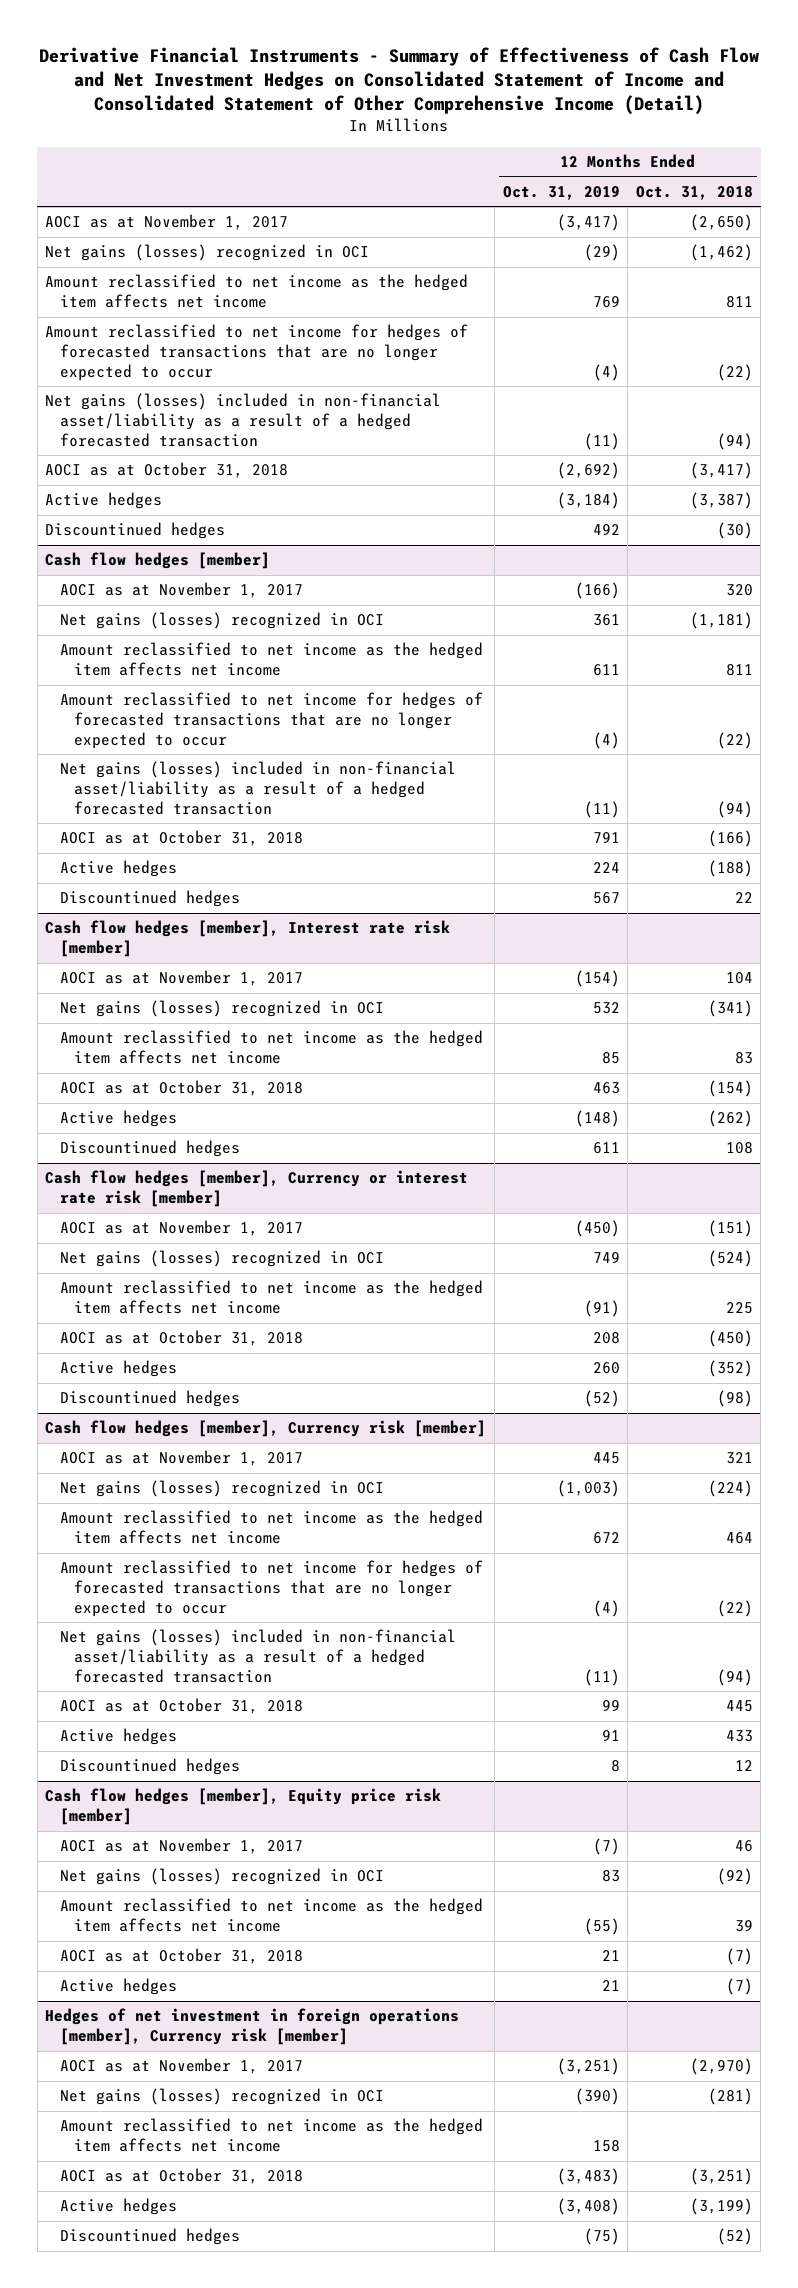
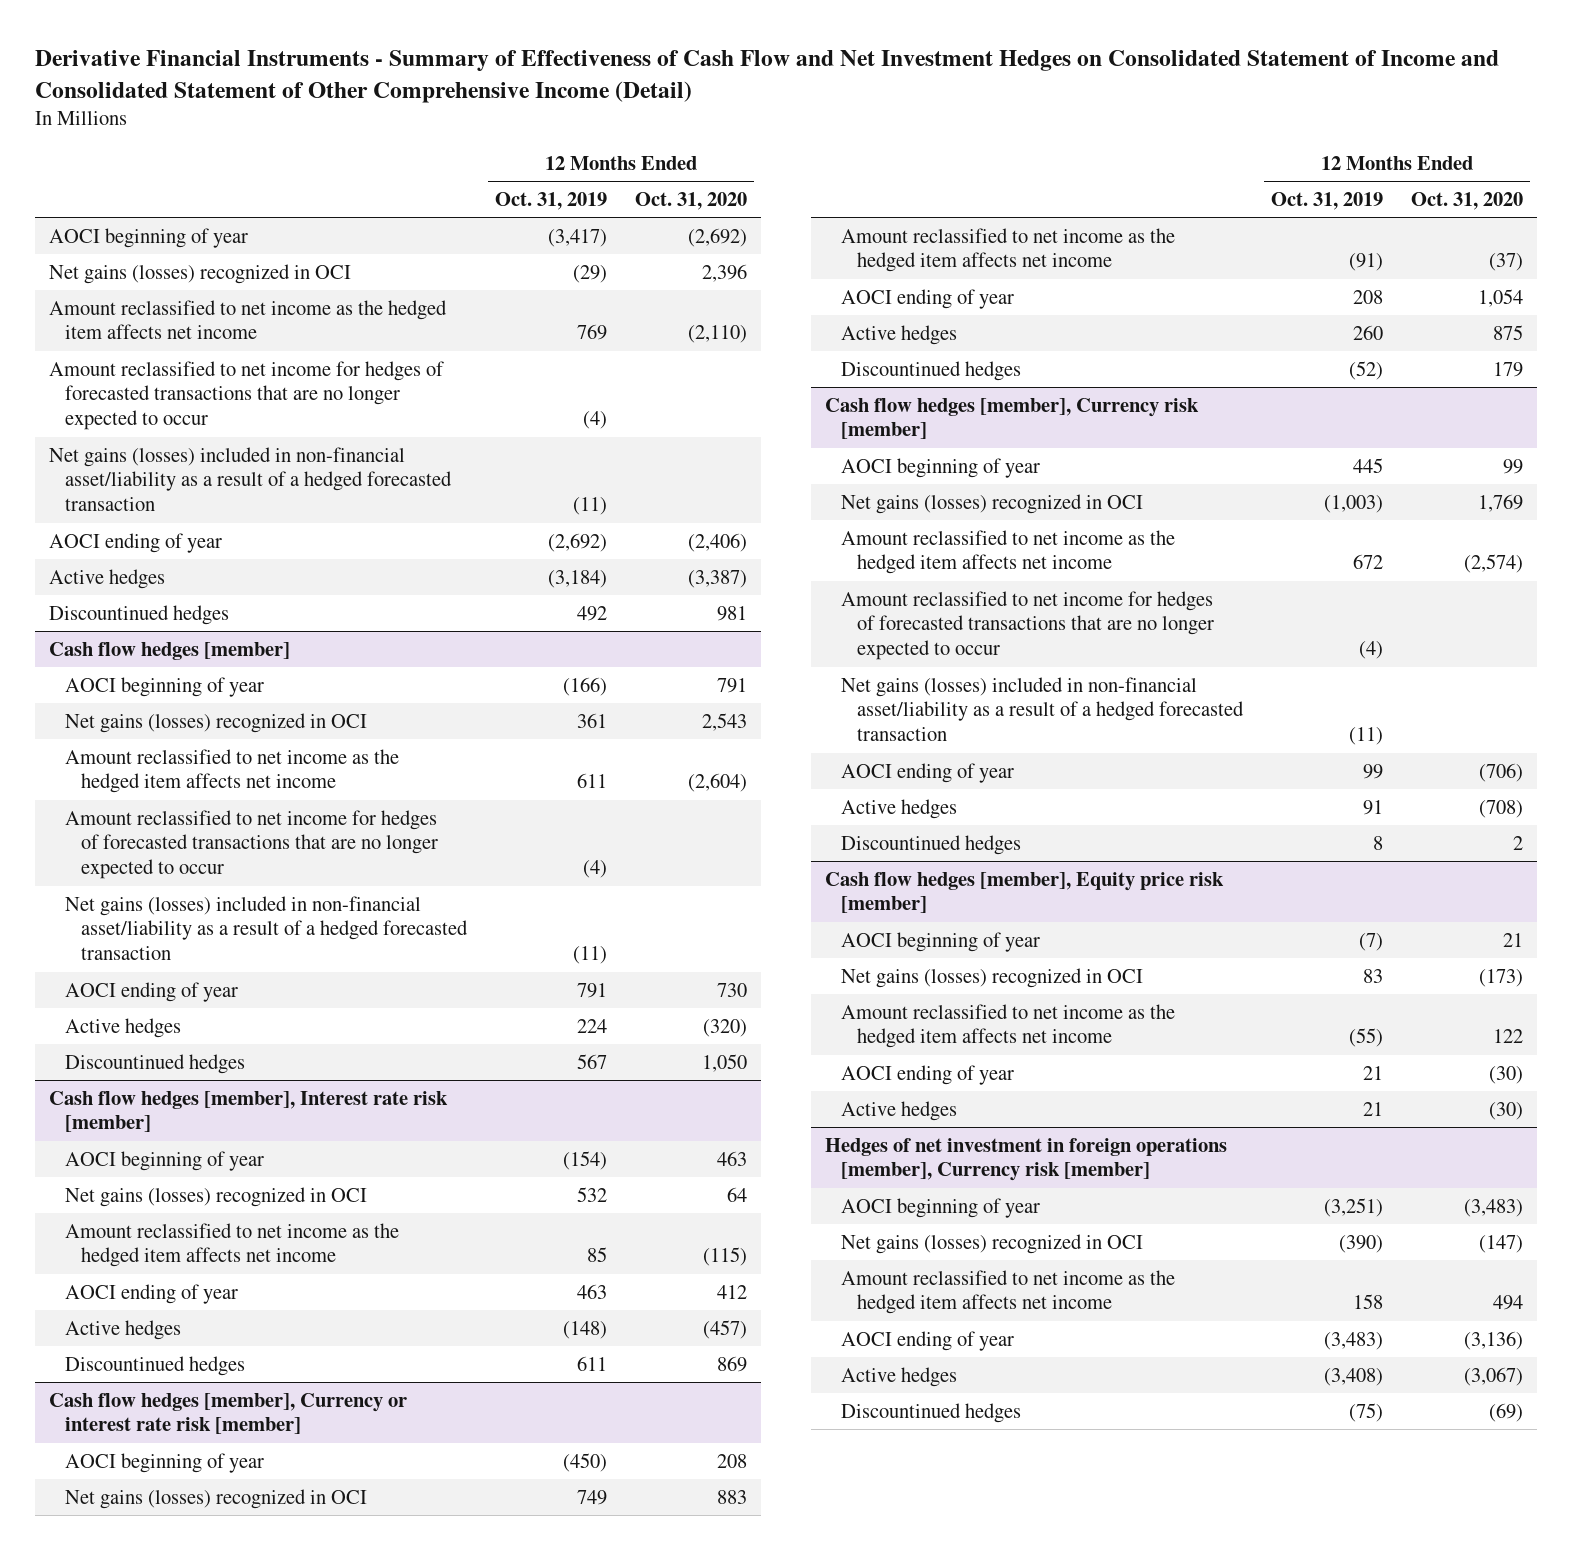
[635,186,753,201] Oct. 31, 2018 -> none
none -> [634,192,747,211] Oct. 31, 2020
[45,214,289,231] AOCI as at November 1, 2017 -> [48,227,248,248] AOCI beginning of year
[45,462,289,479] AOCI as at October 31, 2018 -> [48,532,222,553] AOCI ending of year
[59,582,303,599] AOCI as at November 1, 2017 -> [64,676,264,697] AOCI beginning of year
[59,830,303,847] AOCI as at October 31, 2018 -> [64,981,238,1002] AOCI ending of year
[59,970,303,987] AOCI as at November 1, 2017 -> [64,1150,264,1171] AOCI beginning of year
[59,1080,303,1097] AOCI as at October 31, 2018 -> [64,1283,238,1304] AOCI ending of year
[59,1220,303,1237] AOCI as at November 1, 2017 -> [64,1452,264,1473] AOCI beginning of year
[59,1330,303,1347] AOCI as at October 31, 2018 -> [841,288,1015,309] AOCI ending of year
[59,1450,303,1467] AOCI as at November 1, 2017 -> [841,457,1041,478] AOCI beginning of year
[59,1698,303,1715] AOCI as at October 31, 2018 -> [841,762,1015,783] AOCI ending of year
[59,1838,303,1855] AOCI as at November 1, 2017 -> [841,931,1041,952] AOCI beginning of year
[59,1948,303,1965] AOCI as at October 31, 2018 -> [841,1064,1015,1085] AOCI ending of year
[59,2058,303,2075] AOCI as at November 1, 2017 -> [841,1197,1041,1218] AOCI beginning of year
[59,2168,303,2185] AOCI as at October 31, 2018 -> [841,1330,1015,1351] AOCI ending of year

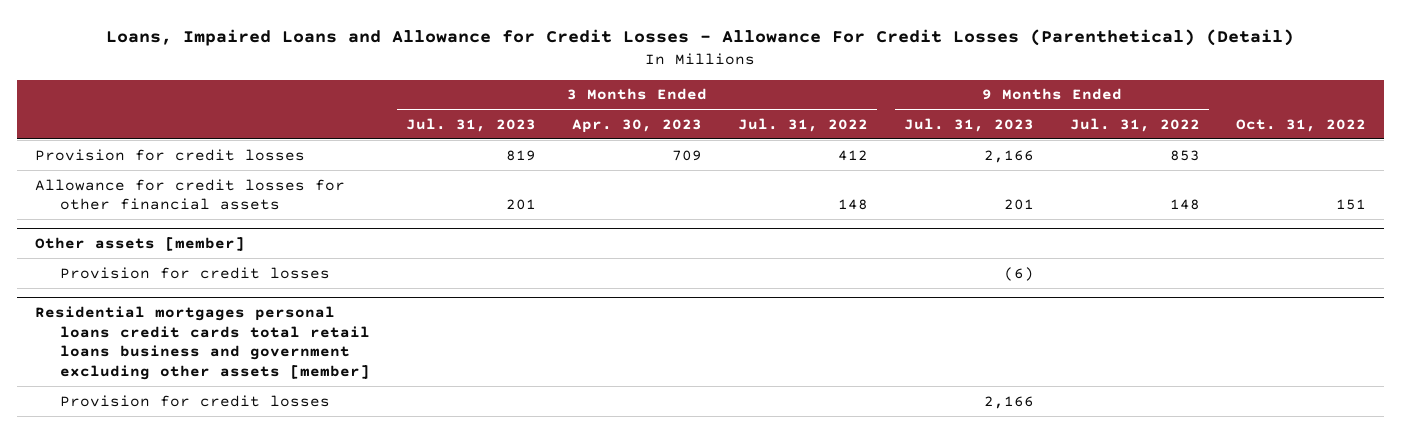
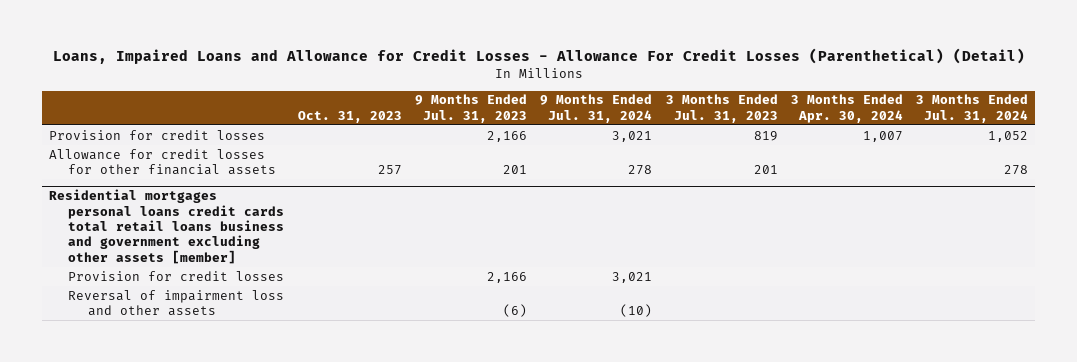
[571,118,702,133] Apr. 30, 2023 -> none
[737,117,868,132] Jul. 31, 2022 -> none
[1069,117,1200,132] Jul. 31, 2022 -> none
[1235,118,1366,132] Oct. 31, 2022 -> none
none -> [297,110,402,123] Oct. 31, 2023
none -> [540,94,653,123] 9 Months Ended Jul. 31, 2024
none -> [790,94,903,123] 3 Months Ended Apr. 30, 2024
none -> [916,94,1029,123] 3 Months Ended Jul. 31, 2024
[35,237,246,252] Other assets [member] -> none
[59,266,330,279] Provision for credit losses -> none
none -> [68,289,285,317] Reversal of impairment loss and other assets

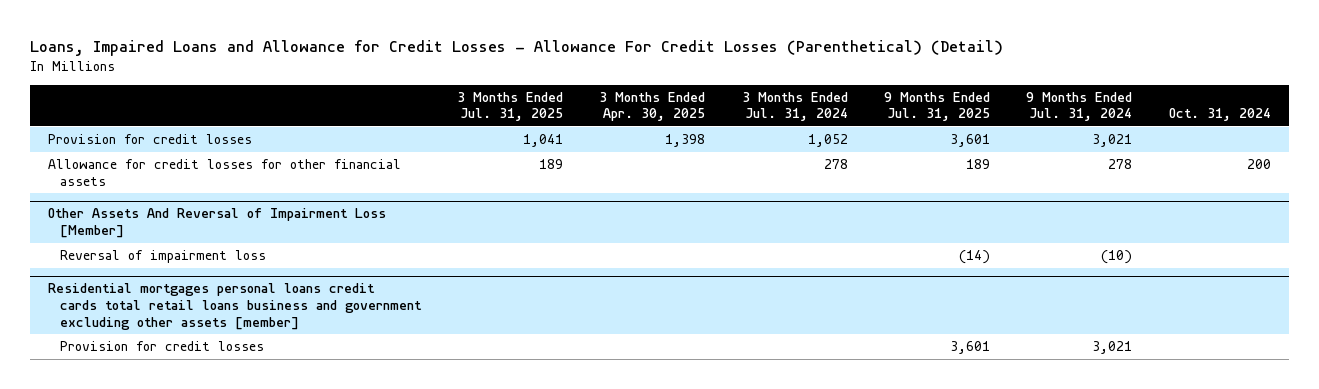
[297,110,402,123] Oct. 31, 2023 -> none
[415,94,528,123] 9 Months Ended Jul. 31, 2023 -> none
[665,94,778,123] 3 Months Ended Jul. 31, 2023 -> none
[790,94,903,123] 3 Months Ended Apr. 30, 2024 -> none
none -> [456,91,563,122] 3 Months Ended Jul. 31, 2025
none -> [599,91,706,122] 3 Months Ended Apr. 30, 2025
none -> [884,91,991,122] 9 Months Ended Jul. 31, 2025
none -> [1168,108,1271,122] Oct. 31, 2024
none -> [48,208,387,239] Other Assets And Reversal of Impairment Loss [Member]
none -> [59,250,266,264] Reversal of impairment loss
[68,289,285,317] Reversal of impairment loss and other assets -> none

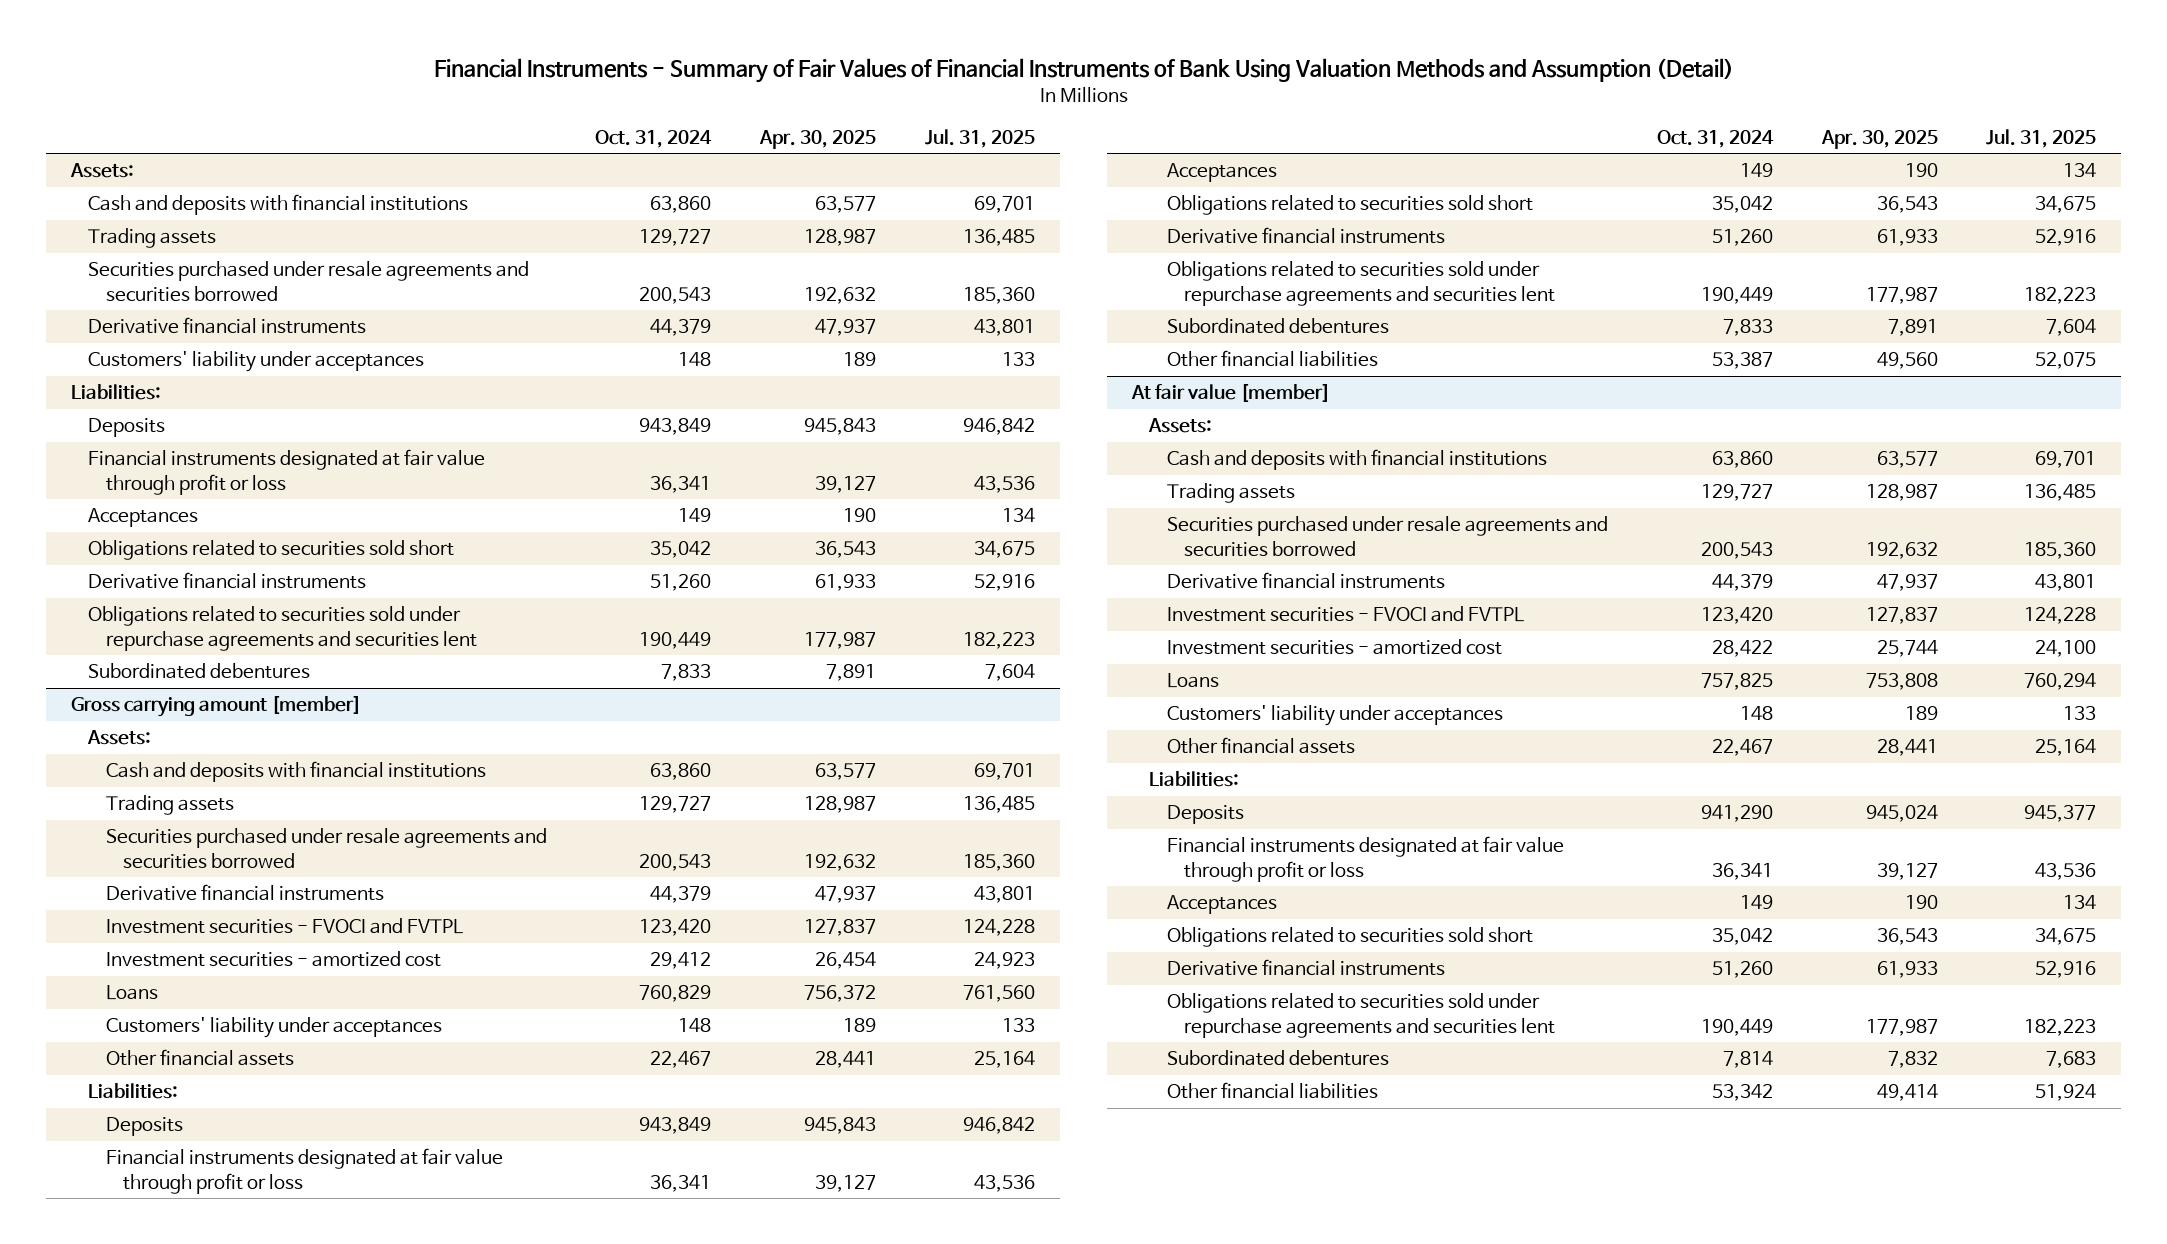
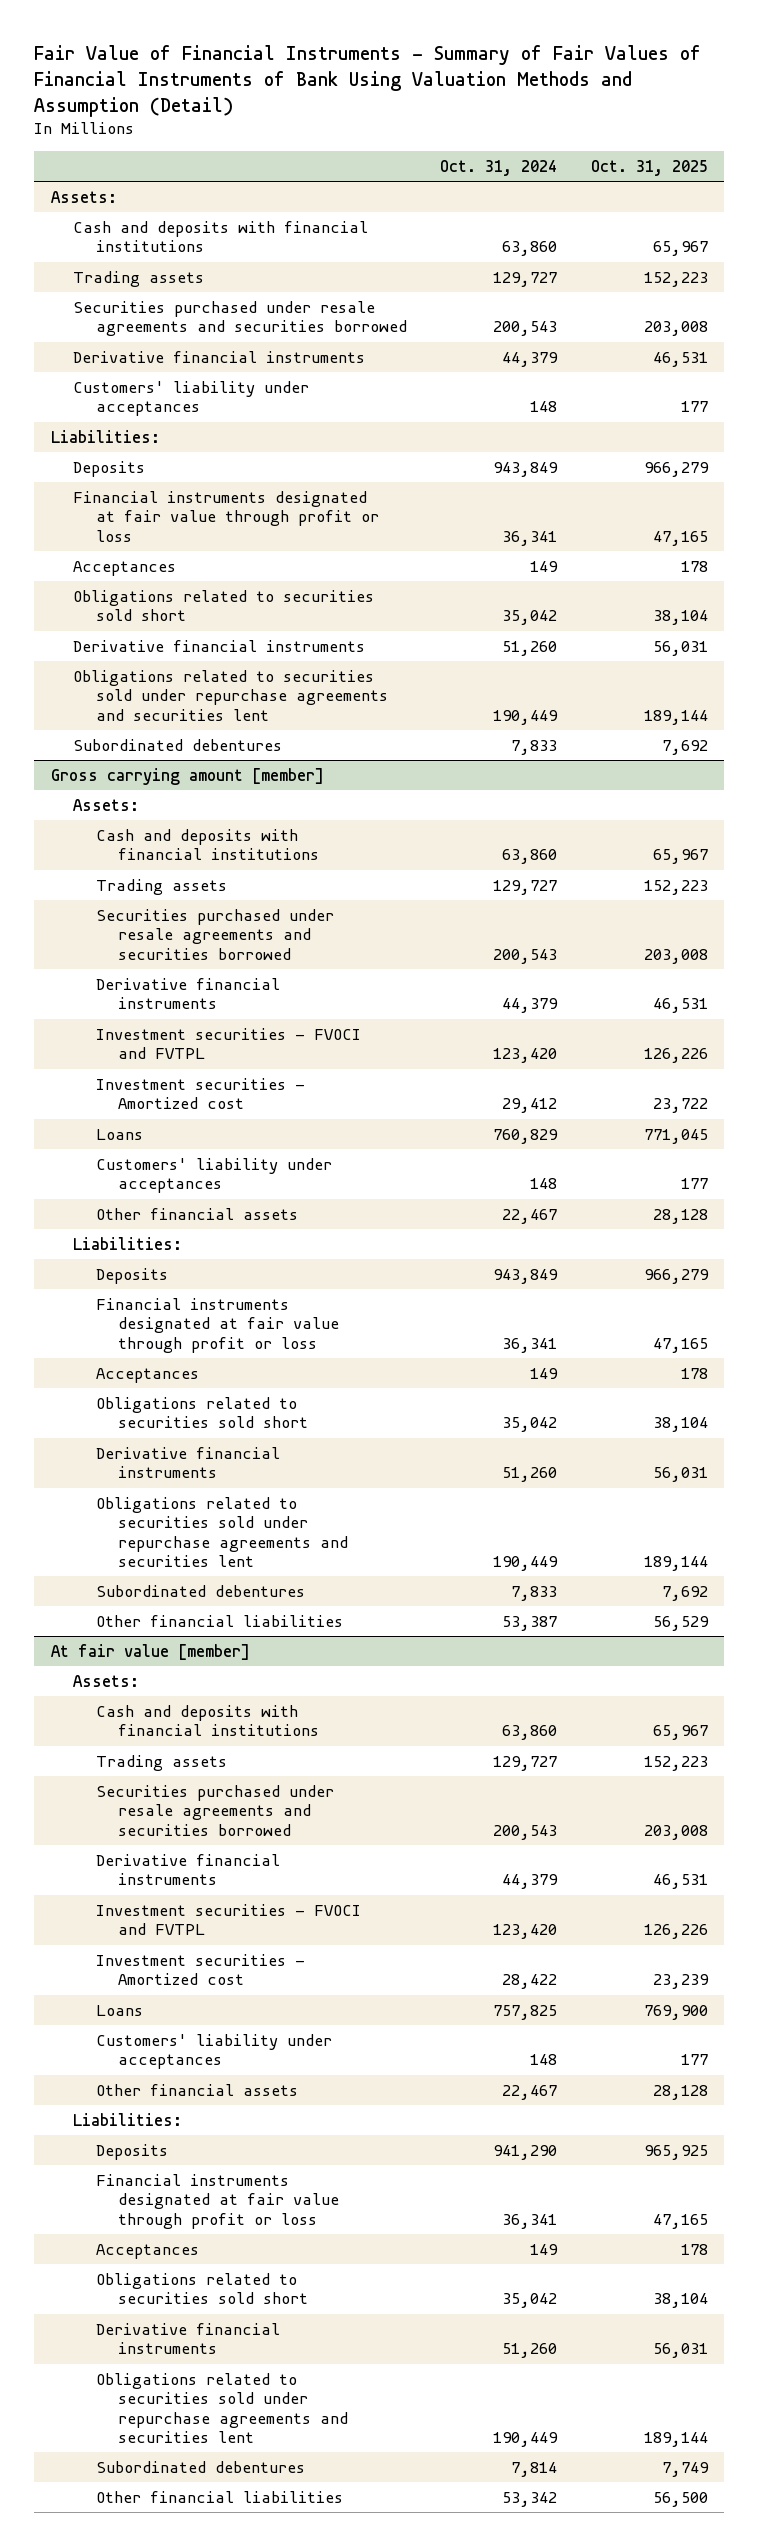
[433,57,1734,83] Financial Instruments - Summary of Fair Values of Financial Instruments of Bank Using Valuation Methods and Assumption (Detail) -> [34,45,702,117] Fair Value of Financial Instruments - Summary of Fair Values of Financial Instruments of Bank Using Valuation Methods and Assumption (Detail)
[759,129,877,149] Apr. 30, 2025 -> none
[925,128,1036,148] Jul. 31, 2025 -> none
none -> [590,159,708,176] Oct. 31, 2025
[105,951,441,968] Investment securities - amortized cost -> [95,1077,305,1110] Investment securities - Amortized cost
[1166,639,1502,656] Investment securities - amortized cost -> [95,1953,305,1986] Investment securities - Amortized cost

